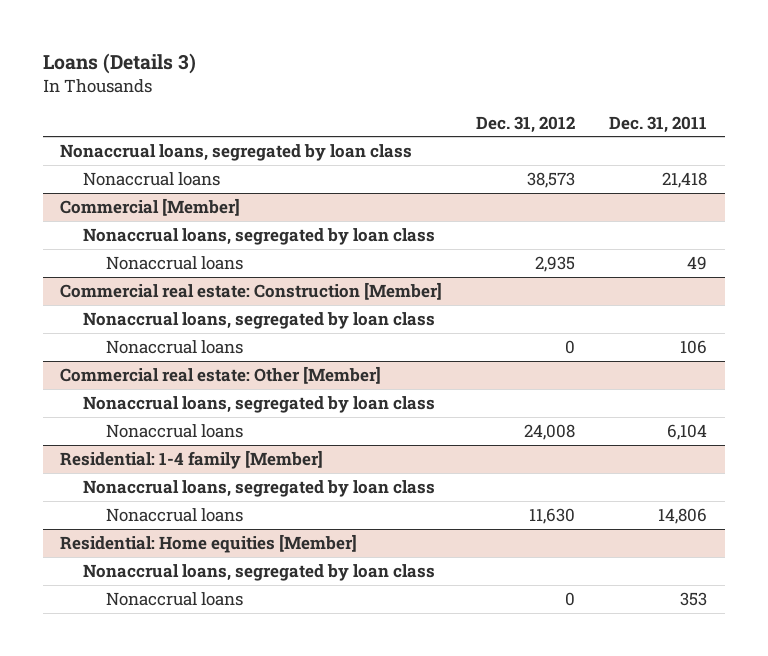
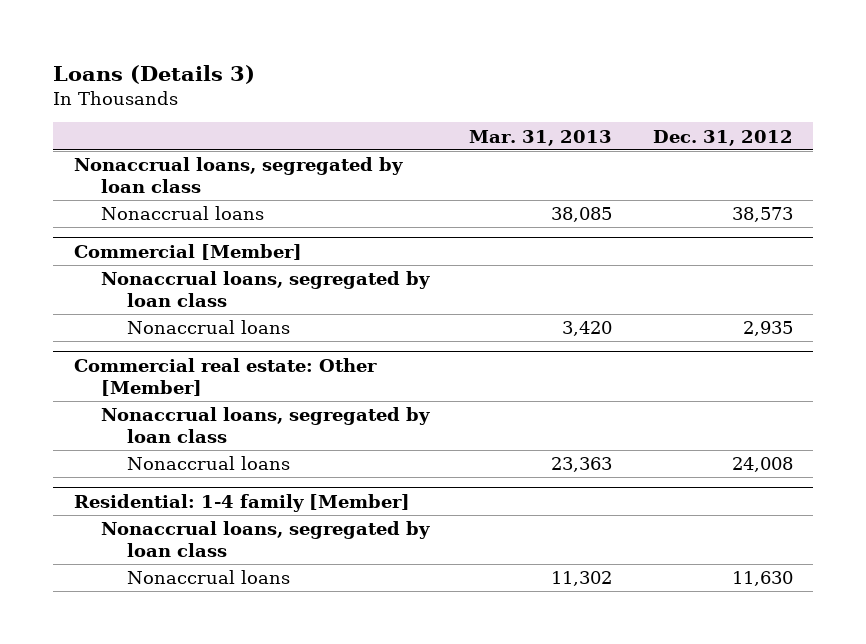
[609,115,708,133] Dec. 31, 2011 -> none
none -> [469,129,613,146] Mar. 31, 2013
[60,281,443,300] Commercial real estate: Construction [Member] -> none
[83,311,436,329] Nonaccrual loans, segregated by loan class -> none
[106,339,244,354] Nonaccrual loans -> none
[60,533,358,553] Residential: Home equities [Member] -> none
[83,563,436,581] Nonaccrual loans, segregated by loan class -> none
[106,591,244,606] Nonaccrual loans -> none

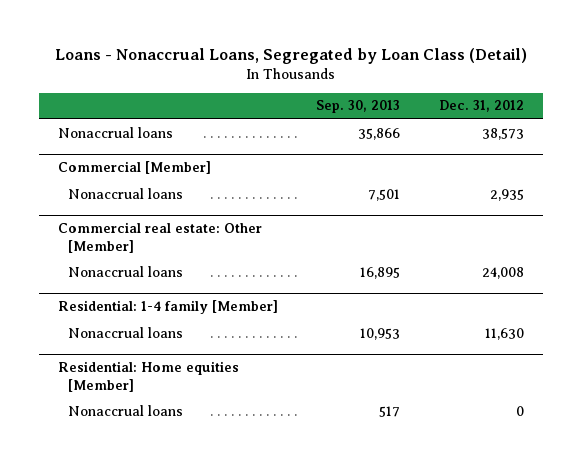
[53,64,256,84] Loans (Details 3) -> [54,48,527,65] Loans - Nonaccrual Loans, Segregated by Loan Class (Detail)
[469,129,613,146] Mar. 31, 2013 -> none
none -> [316,100,401,114] Sep. 30, 2013
[73,157,403,193] Nonaccrual loans, segregated by loan class -> none
[100,271,430,307] Nonaccrual loans, segregated by loan class -> none
[100,407,430,443] Nonaccrual loans, segregated by loan class -> none
[100,521,430,557] Nonaccrual loans, segregated by loan class -> none
none -> [57,361,239,392] Residential: Home equities [Member]
none -> [67,404,183,416] Nonaccrual loans

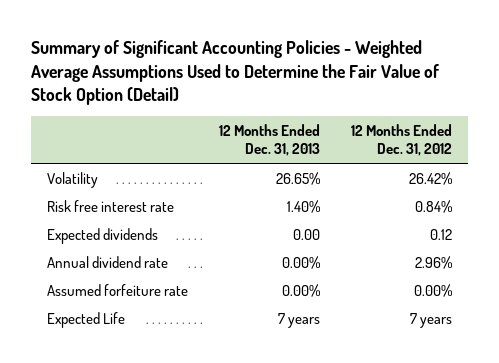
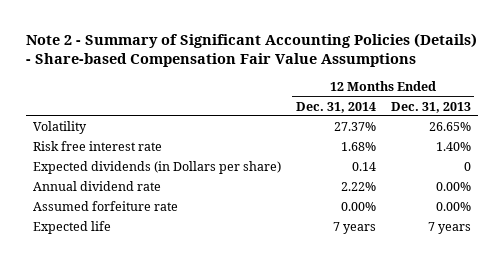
[30,40,439,105] Summary of Significant Accounting Policies - Weighted Average Assumptions Used to Determine the Fair Value of Stock Option (Detail) -> [25,32,477,68] Note 2 - Summary of Significant Accounting Policies (Details) - Share-based Compensation Fair Value Assumptions
[351,123,453,157] 12 Months Ended Dec. 31, 2012 -> none
none -> [295,101,376,113] Dec. 31, 2014
[46,227,158,244] Expected dividends -> [32,161,281,175] Expected dividends (in Dollars per share)
[292,228,320,240] 0.00 -> [463,162,471,172] 0
[46,311,125,328] Expected Life -> [32,221,111,235] Expected life

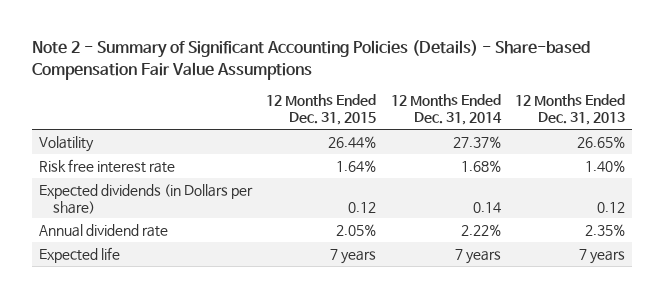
none -> [266,94,377,126] 12 Months Ended Dec. 31, 2015
[32,201,178,212] Assumed forfeiture rate -> none
[463,162,471,172] 0 -> [596,201,625,213] 0.12
[435,182,471,192] 0.00% -> [584,223,625,236] 2.35%

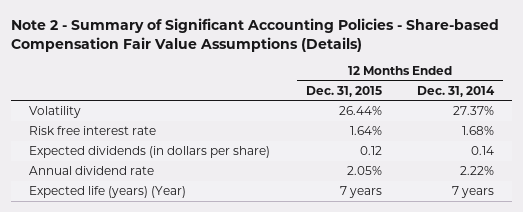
[32,40,591,80] Note 2 - Summary of Significant Accounting Policies (Details) - Share-based Compensation Fair Value Assumptions -> [11,18,500,52] Note 2 - Summary of Significant Accounting Policies - Share-based Compensation Fair Value Assumptions (Details)
[514,94,625,126] 12 Months Ended Dec. 31, 2013 -> none
[39,183,254,214] Expected dividends (in Dollars per share) -> [29,146,271,159] Expected dividends (in dollars per share)
[39,246,121,263] Expected life -> [29,186,187,199] Expected life (years) (Year)

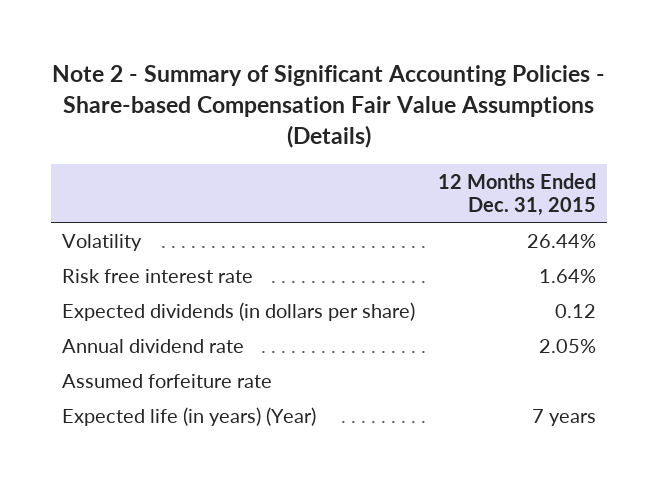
[417,85,496,97] Dec. 31, 2014 -> none
none -> [62,373,273,388] Assumed forfeiture rate
[29,186,187,199] Expected life (years) (Year) -> [62,406,317,426] Expected life (in years) (Year)

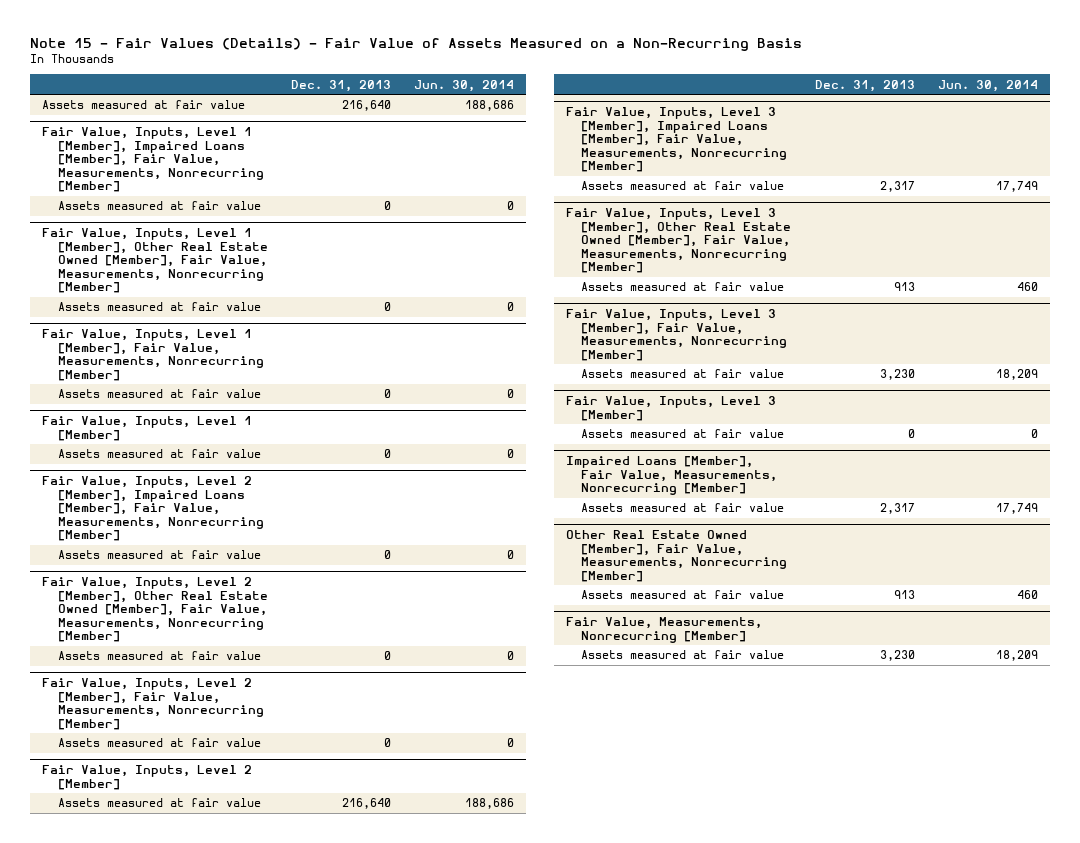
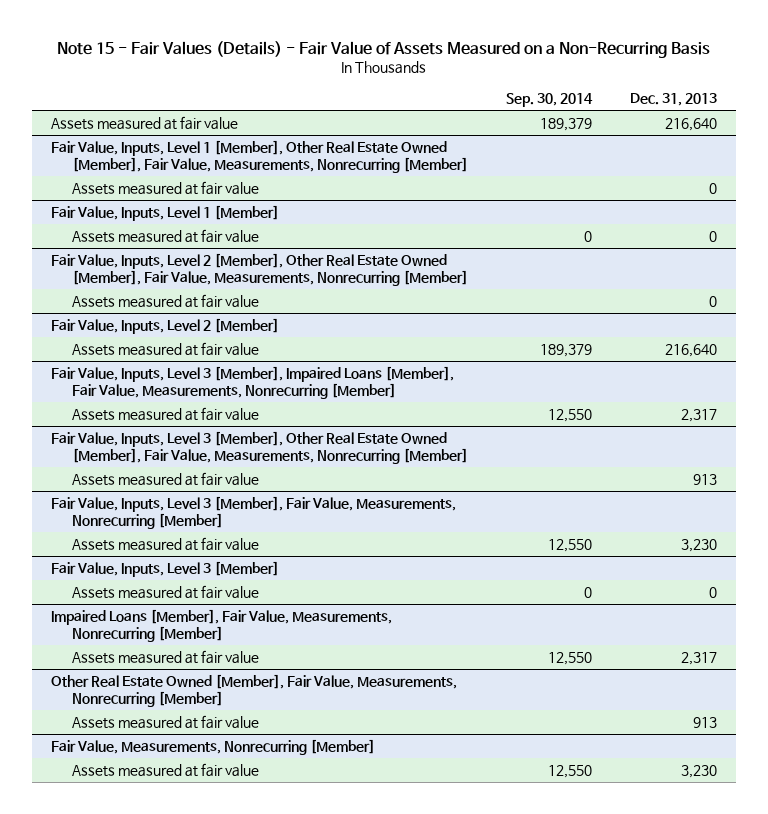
[414,79,515,92] Jun. 30, 2014 -> none
none -> [506,93,594,108] Sep. 30, 2014
[41,126,264,193] Fair Value, Inputs, Level 1 [Member], Impaired Loans [Member], Fair Value, Measurements, Nonrecurring [Member] -> none
[57,201,261,211] Assets measured at fair value -> none
[41,328,264,381] Fair Value, Inputs, Level 1 [Member], Fair Value, Measurements, Nonrecurring [Member] -> none
[57,389,261,399] Assets measured at fair value -> none
[41,475,264,542] Fair Value, Inputs, Level 2 [Member], Impaired Loans [Member], Fair Value, Measurements, Nonrecurring [Member] -> none
[57,550,261,560] Assets measured at fair value -> none
[41,677,264,730] Fair Value, Inputs, Level 2 [Member], Fair Value, Measurements, Nonrecurring [Member] -> none
[57,738,261,748] Assets measured at fair value -> none

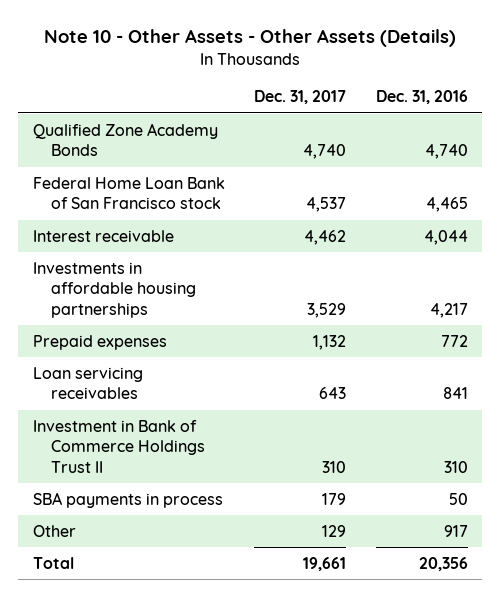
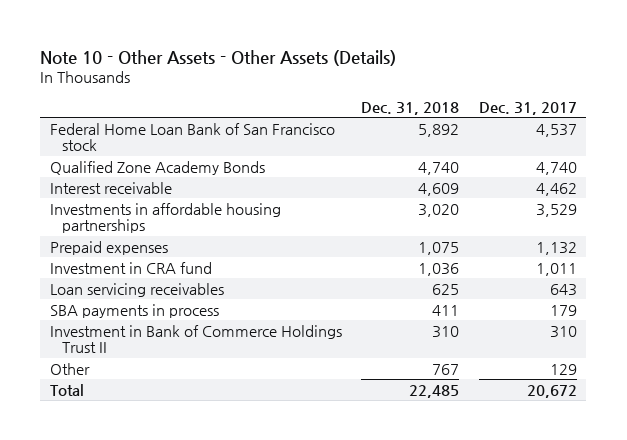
[375,90,468,105] Dec. 31, 2016 -> none
none -> [361,101,460,115] Dec. 31, 2018
[33,122,219,157] Qualified Zone Academy Bonds -> [50,160,266,175] Qualified Zone Academy Bonds
none -> [50,261,213,274] Investment in CRA fund
[33,419,206,473] Investment in Bank of Commerce Holdings Trust II -> [50,324,343,353] Investment in Bank of Commerce Holdings Trust II
[303,556,347,571] 19,661 -> [526,384,577,398] 20,672

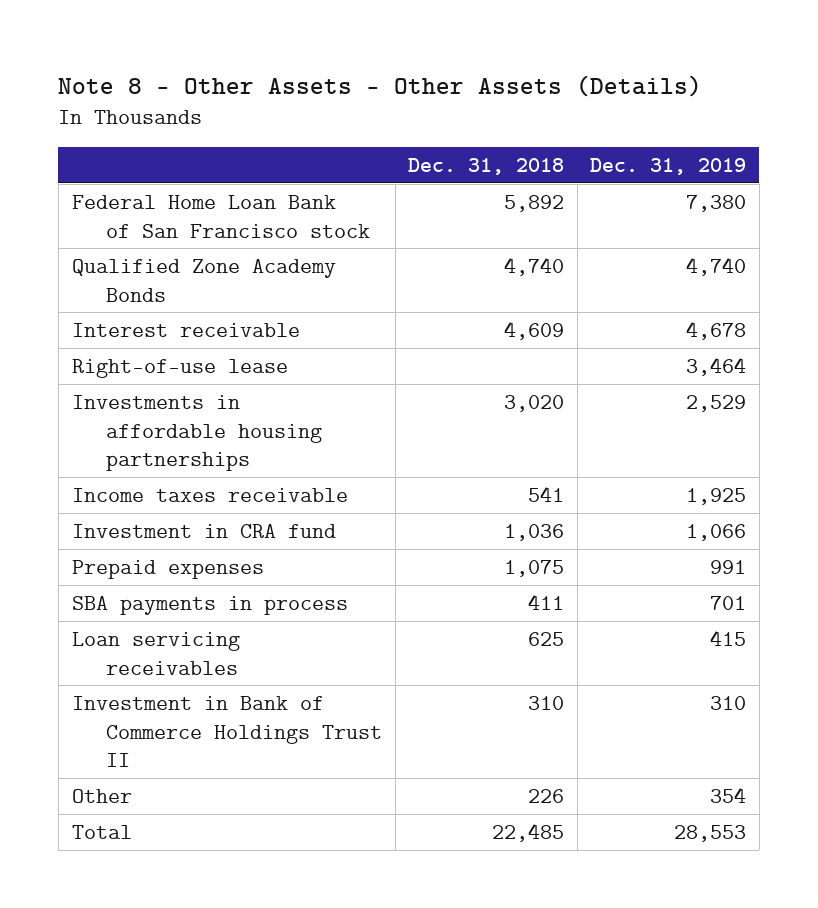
[40,49,397,66] Note 10 - Other Assets - Other Assets (Details) -> [58,74,703,97] Note 8 - Other Assets - Other Assets (Details)
[478,101,577,115] Dec. 31, 2017 -> none
none -> [590,157,747,175] Dec. 31, 2019
none -> [71,358,288,378] Right-of-use lease
none -> [71,487,348,502] Income taxes receivable
[50,240,169,255] Prepaid expenses -> [71,559,264,579] Prepaid expenses
[50,282,225,297] Loan servicing receivables -> [71,631,240,675] Loan servicing receivables
[432,363,460,375] 767 -> [528,788,565,803] 226

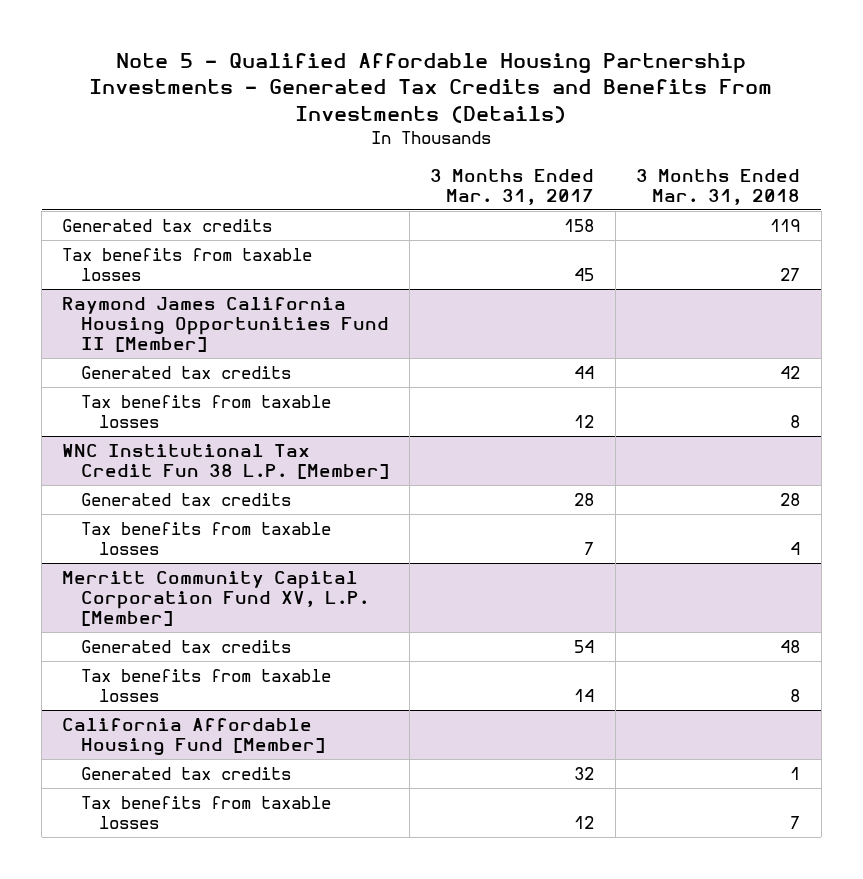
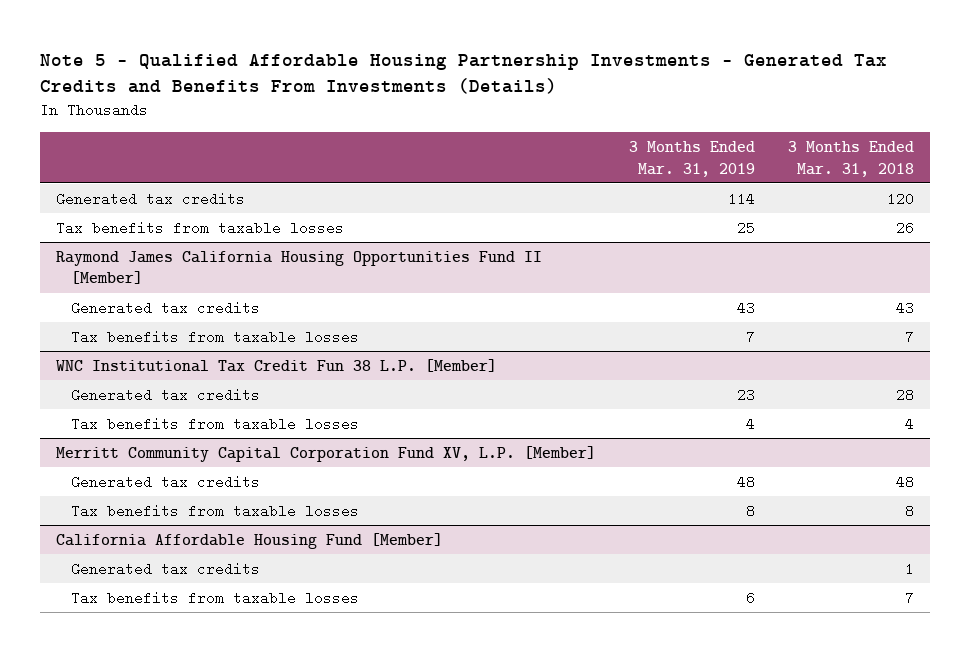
[430,168,595,205] 3 Months Ended Mar. 31, 2017 -> none
none -> [628,140,755,177] 3 Months Ended Mar. 31, 2019
[770,218,801,232] 119 -> [886,191,914,206] 120
[780,267,801,281] 27 -> [895,220,914,235] 26
[780,365,801,379] 42 -> [895,300,914,315] 43
[790,414,801,428] 8 -> [904,329,914,344] 7

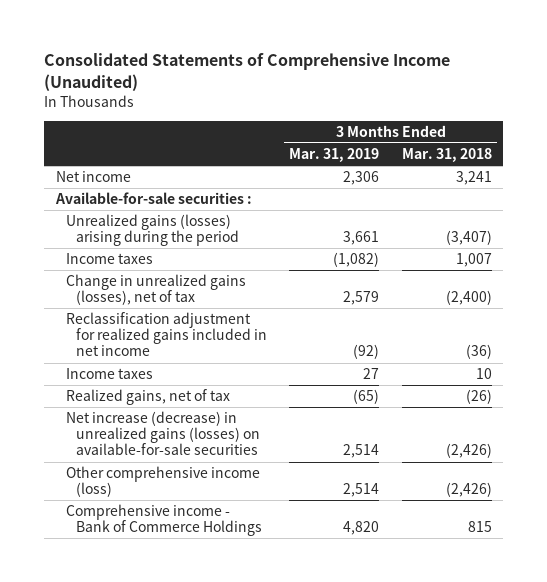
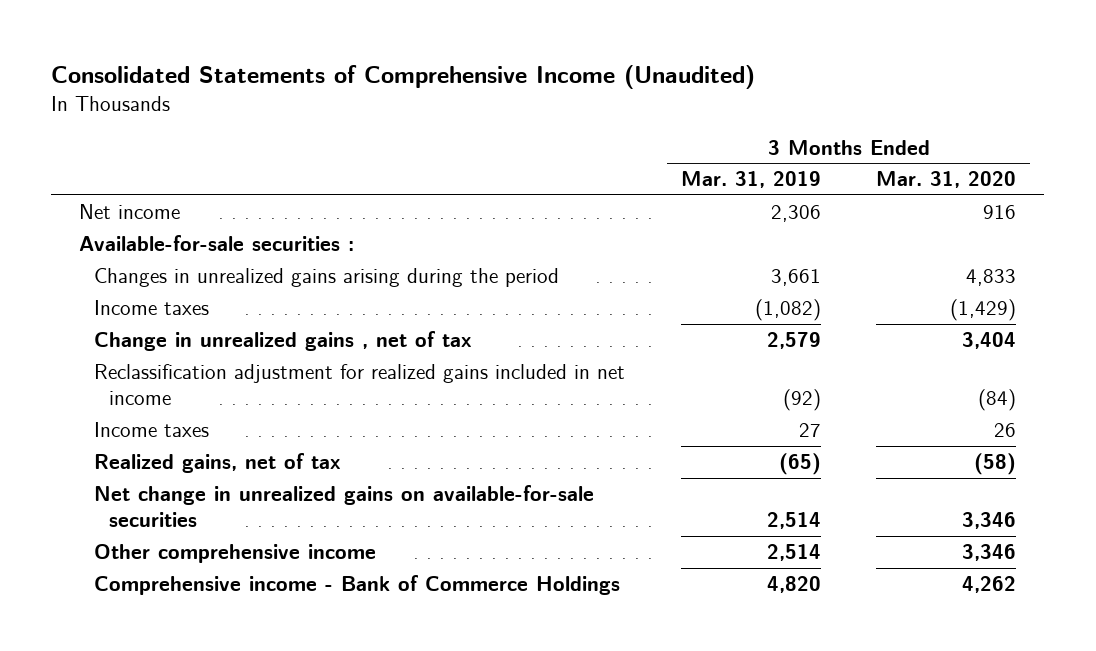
[401,148,492,163] Mar. 31, 2018 -> none
none -> [876,171,1017,189] Mar. 31, 2020
[65,214,240,247] Unrealized gains (losses) arising during the period -> [94,268,560,288] Changes in unrealized gains arising during the period
[65,274,246,306] Change in unrealized gains (losses), net of tax -> [94,331,473,352] Change in unrealized gains , net of tax
[65,411,261,456] Net increase (decrease) in unrealized gains (losses) on available-for-sale securities -> [94,485,595,527] Net change in unrealized gains on available-for-sale securities
[65,466,260,498] Other comprehensive income (loss) -> [94,544,377,564] Other comprehensive income

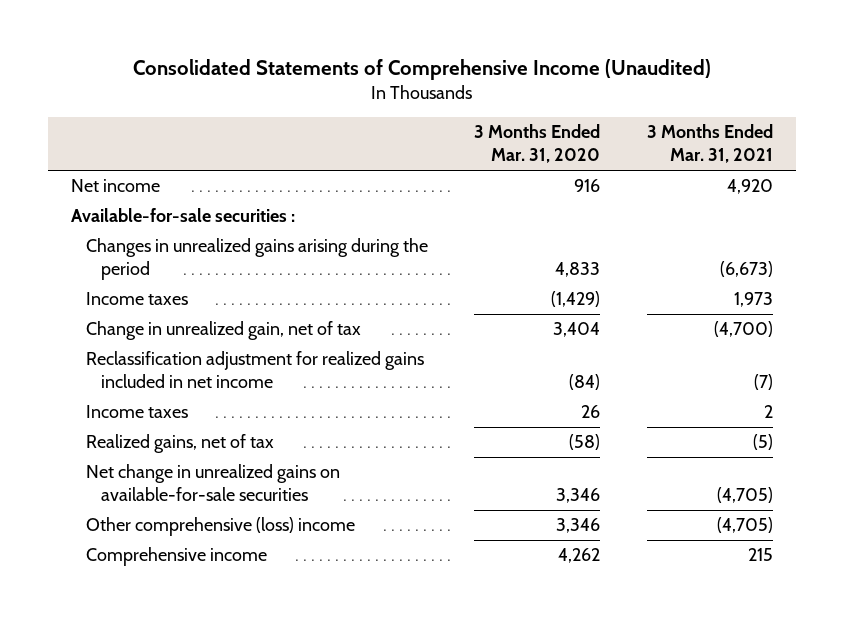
[680,171,821,189] Mar. 31, 2019 -> none
none -> [646,124,773,164] 3 Months Ended Mar. 31, 2021
[94,331,473,352] Change in unrealized gains , net of tax -> [86,321,362,341] Change in unrealized gain, net of tax
[94,544,377,564] Other comprehensive income -> [86,517,356,537] Other comprehensive (loss) income
[94,575,621,596] Comprehensive income - Bank of Commerce Holdings -> [86,547,268,567] Comprehensive income

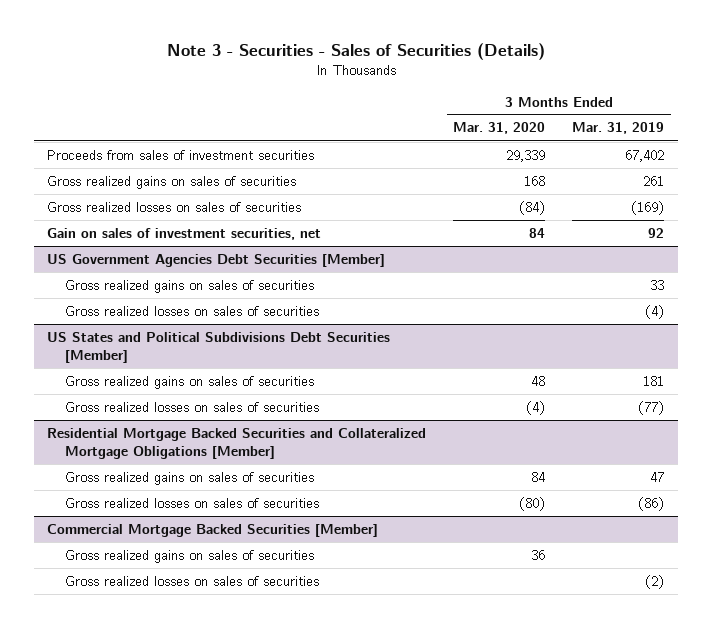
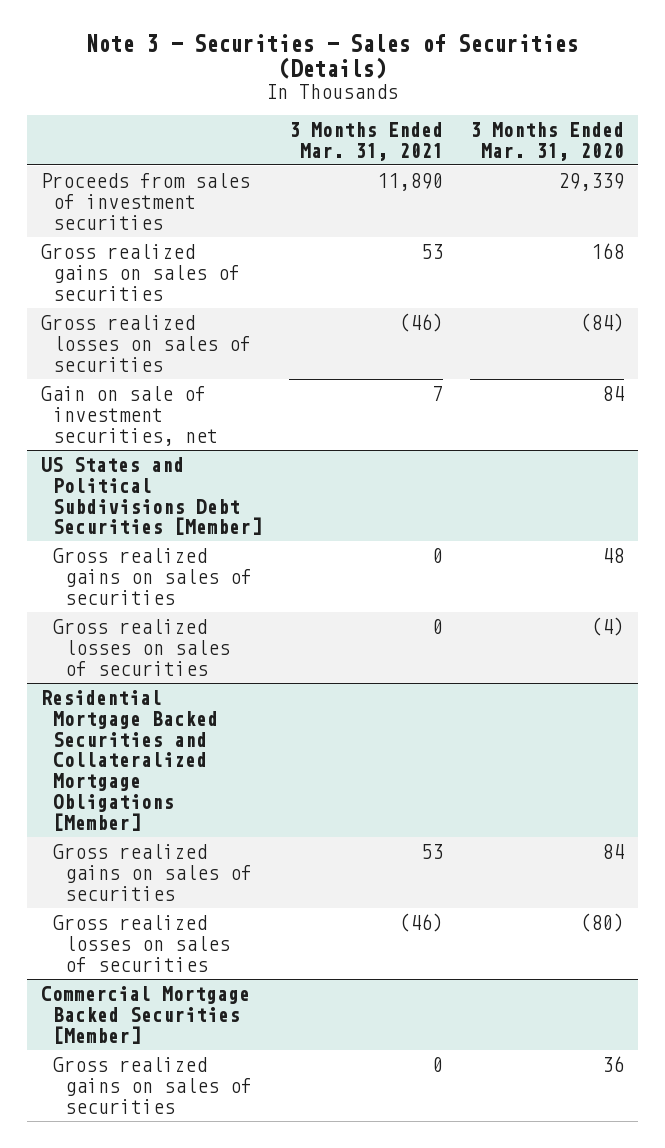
[572,122,665,135] Mar. 31, 2019 -> none
none -> [288,121,443,161] 3 Months Ended Mar. 31, 2021
[47,253,386,267] US Government Agencies Debt Securities [Member] -> none
[64,279,314,293] Gross realized gains on sales of securities -> none
[64,305,319,316] Gross realized losses on sales of securities -> none
[47,227,322,240] Gain on sales of investment securities, net -> [40,385,218,446] Gain on sale of investment securities, net
[64,575,319,586] Gross realized losses on sales of securities -> none

